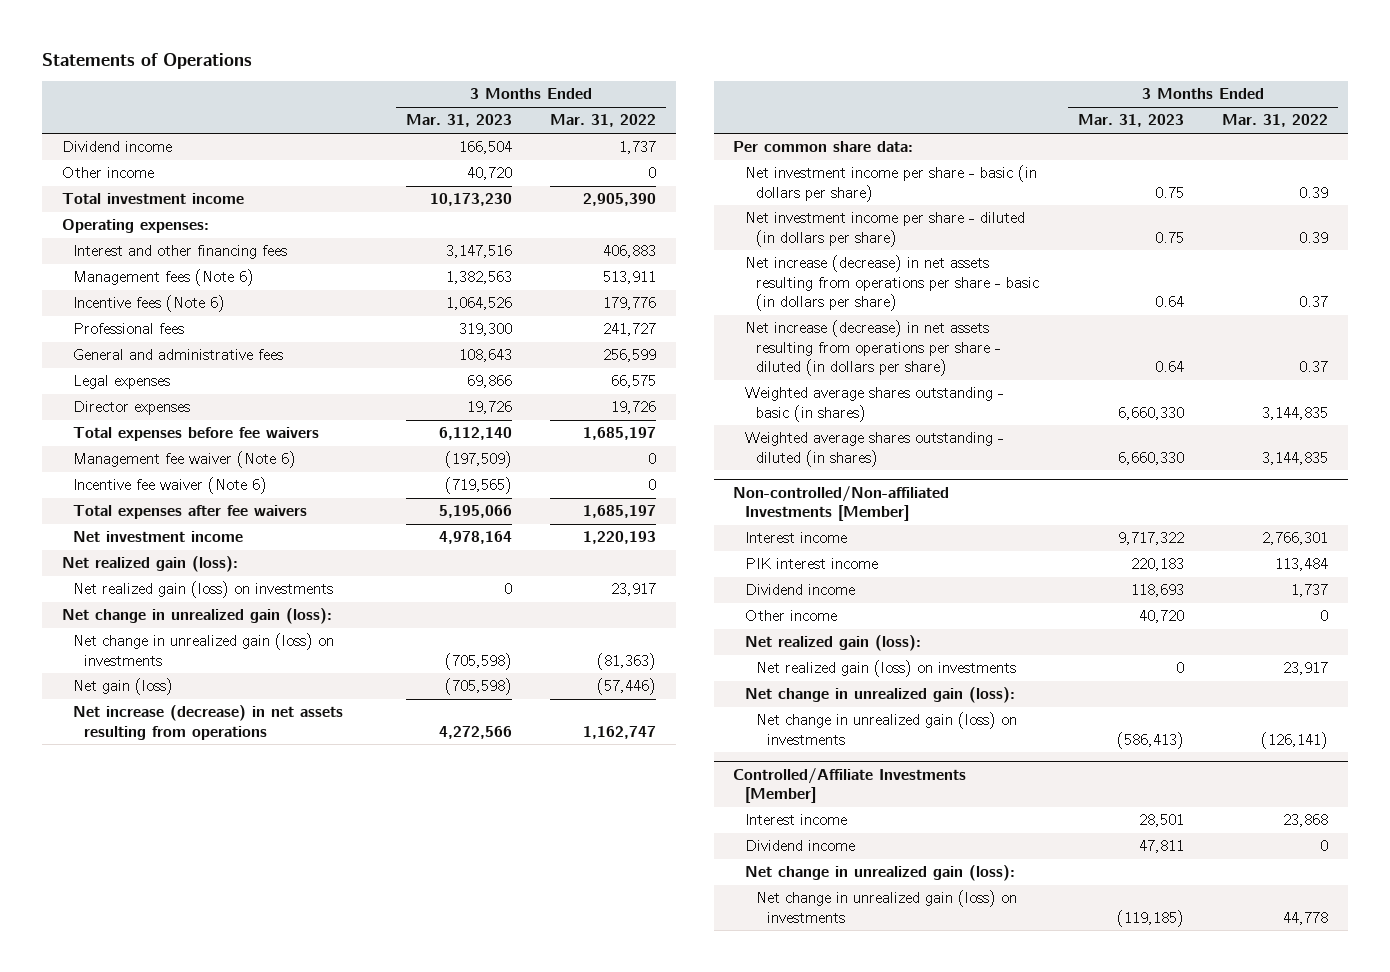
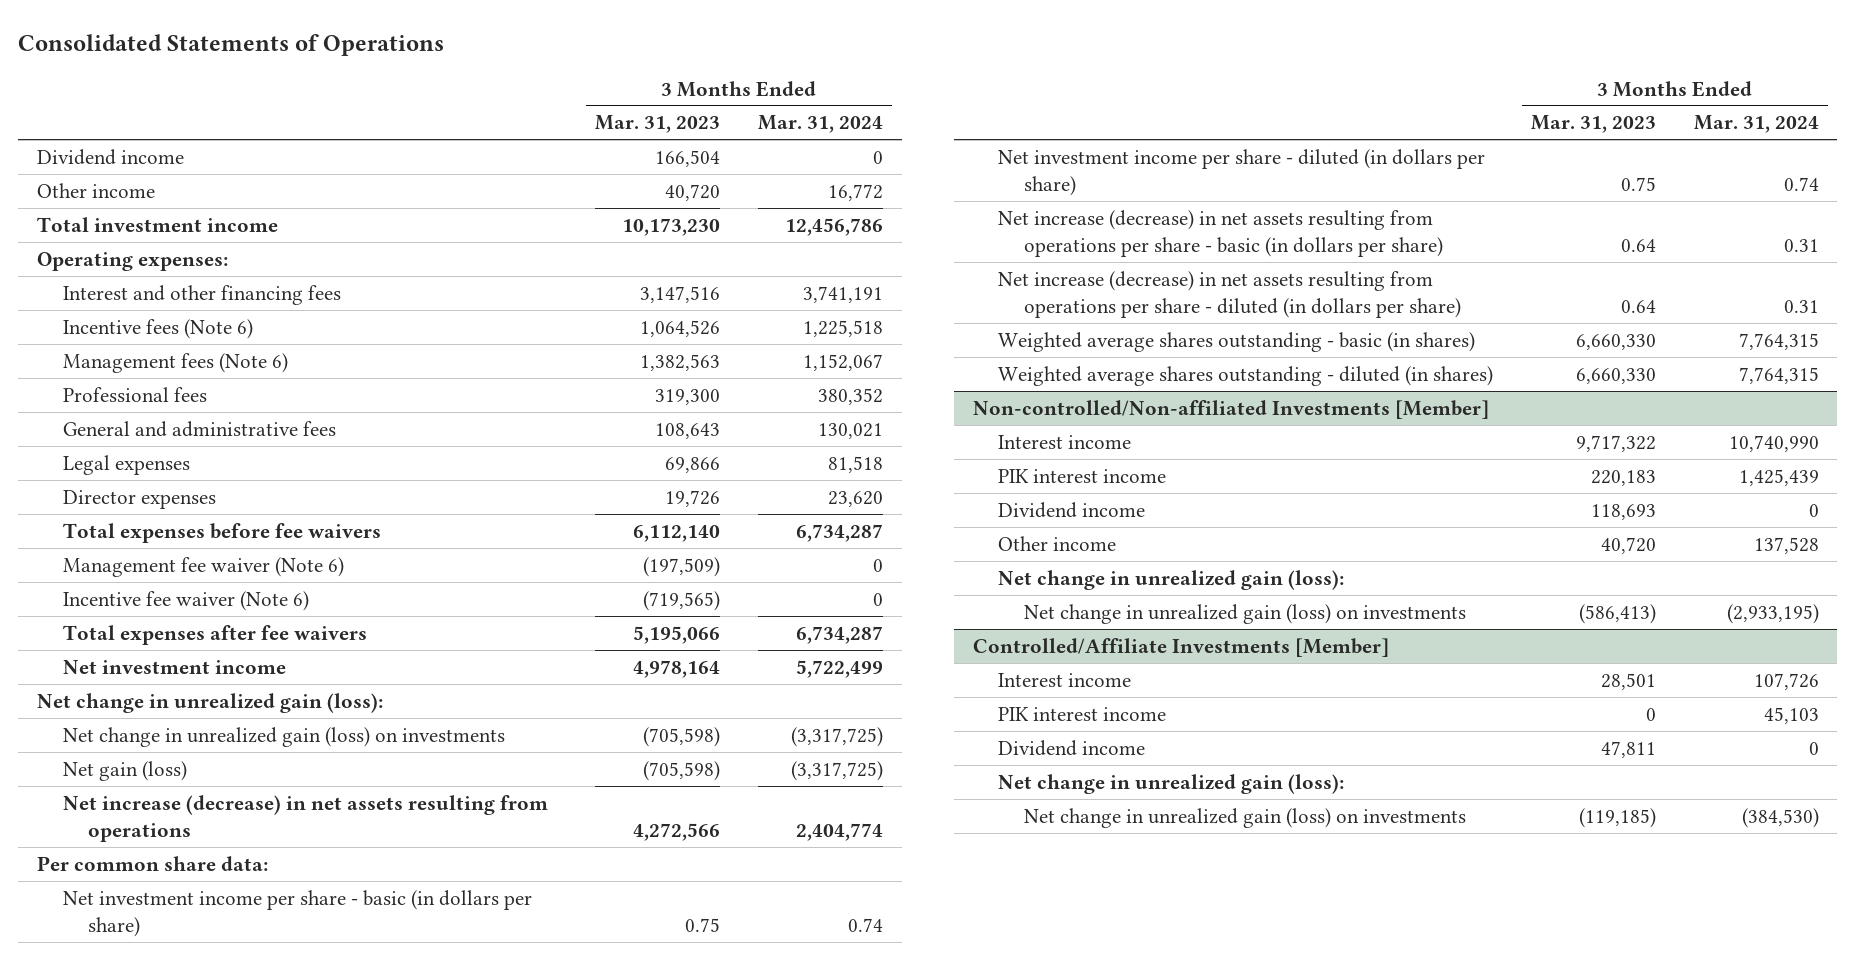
[42,52,253,69] Statements of Operations -> [18,33,445,56] Consolidated Statements of Operations
[550,114,657,128] Mar. 31, 2022 -> none
none -> [757,115,883,134] Mar. 31, 2024
[72,269,254,287] Management fees (Note 6) -> [62,352,288,373] Management fees (Note 6)
[61,556,238,573] Net realized gain (loss): -> none
[72,581,333,599] Net realized gain (loss) on investments -> none
[744,635,921,652] Net realized gain (loss): -> none
[755,660,1016,678] Net realized gain (loss) on investments -> none
none -> [998,706,1167,721] PIK interest income

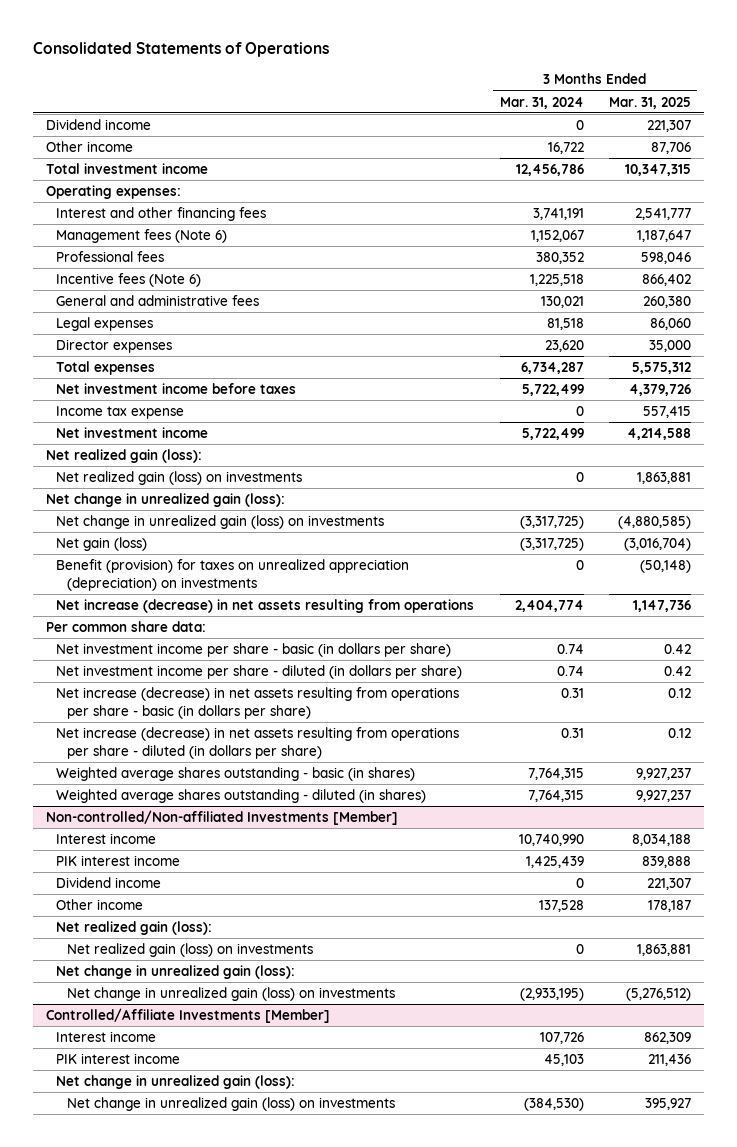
[595,115,721,134] Mar. 31, 2023 -> none
none -> [609,96,692,109] Mar. 31, 2025
[827,183,883,201] 16,772 -> [547,142,584,155] 16,722
[62,318,253,339] Incentive fees (Note 6) -> [56,273,202,288] Incentive fees (Note 6)
[62,522,381,543] Total expenses before fee waivers -> none
[62,556,344,577] Management fee waiver (Note 6) -> none
[62,590,309,611] Incentive fee waiver (Note 6) -> none
[62,624,367,645] Total expenses after fee waivers -> [56,361,156,376] Total expenses
none -> [56,383,297,395] Net investment income before taxes
none -> [56,406,185,420] Income tax expense
none -> [46,449,203,464] Net realized gain (loss):
none -> [56,471,303,486] Net realized gain (loss) on investments
none -> [56,559,410,591] Benefit (provision) for taxes on unrealized appreciation (depreciation) on investments
none -> [56,921,213,936] Net realized gain (loss):
none -> [66,943,313,958] Net realized gain (loss) on investments
[998,739,1146,756] Dividend income -> none

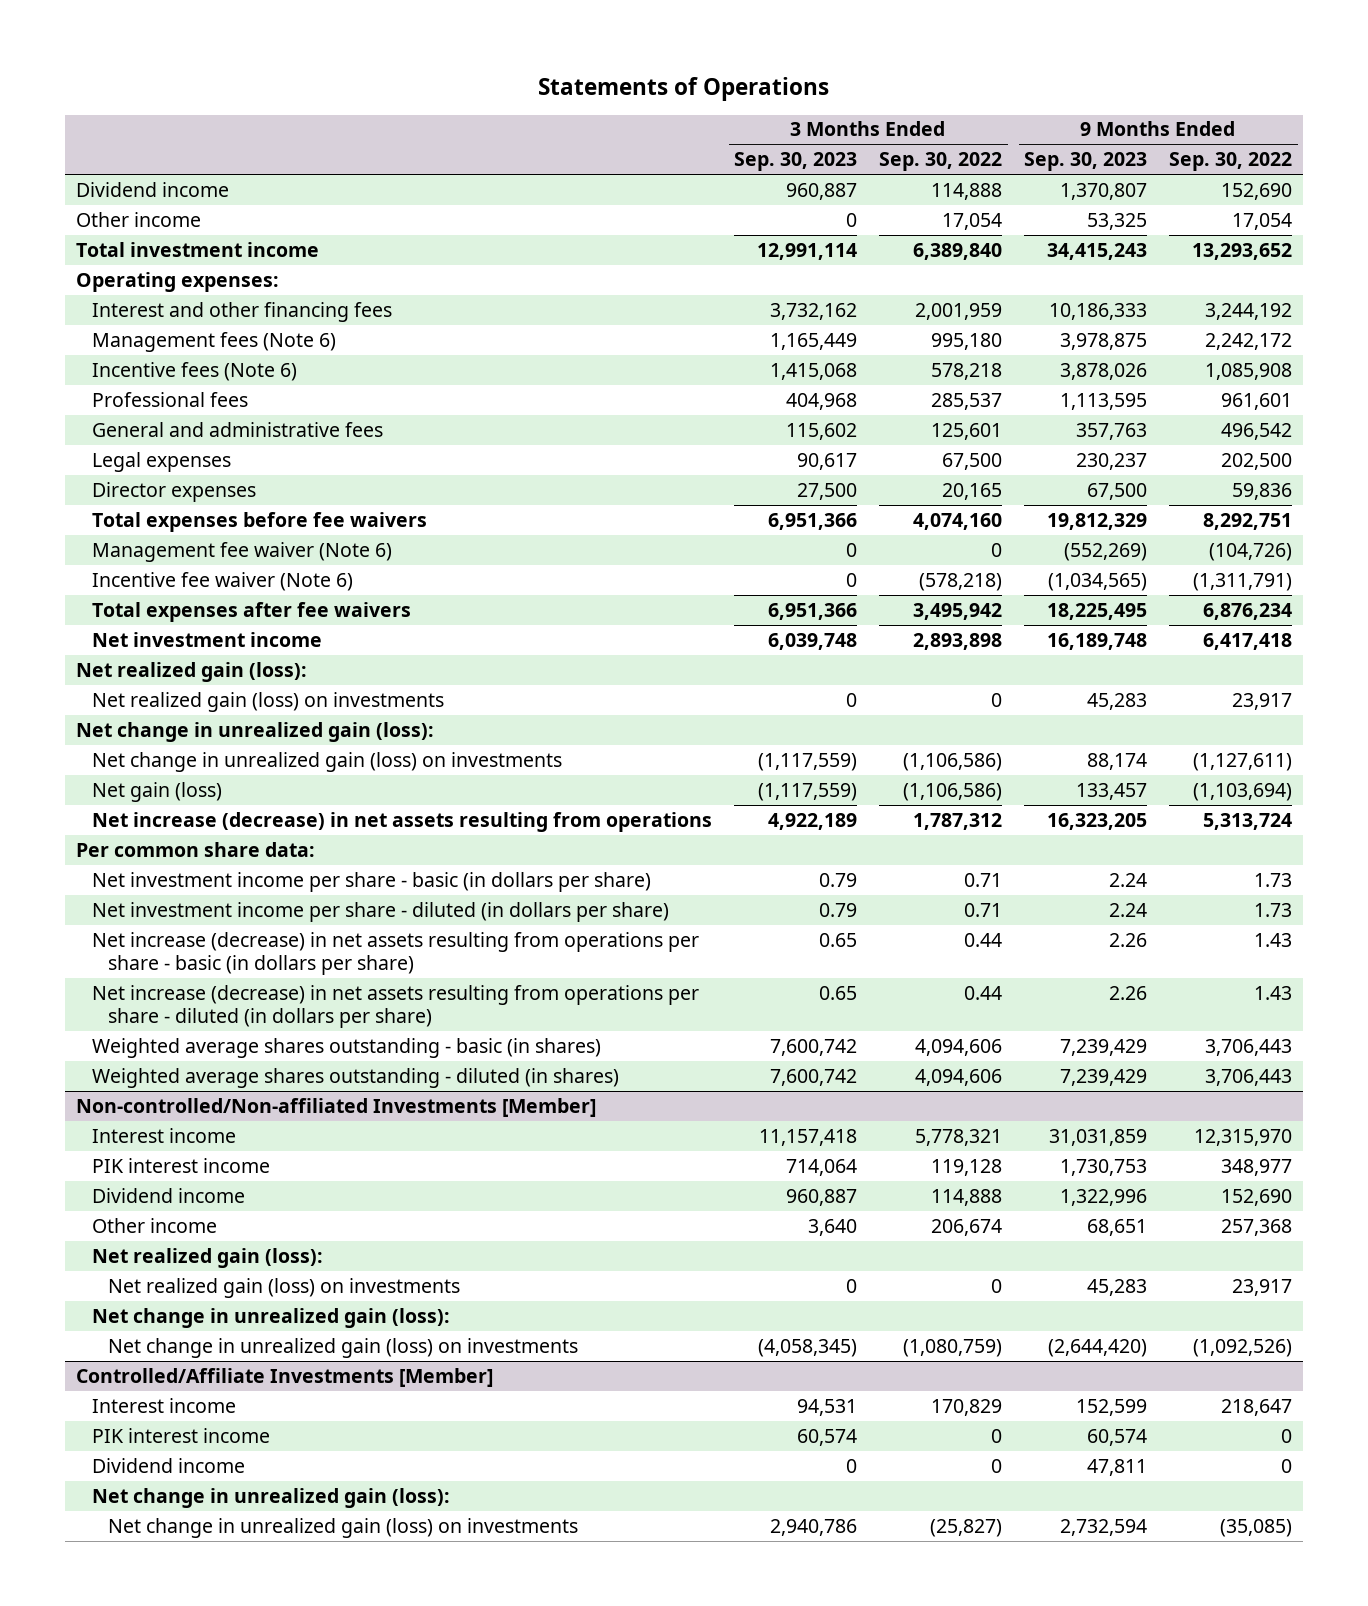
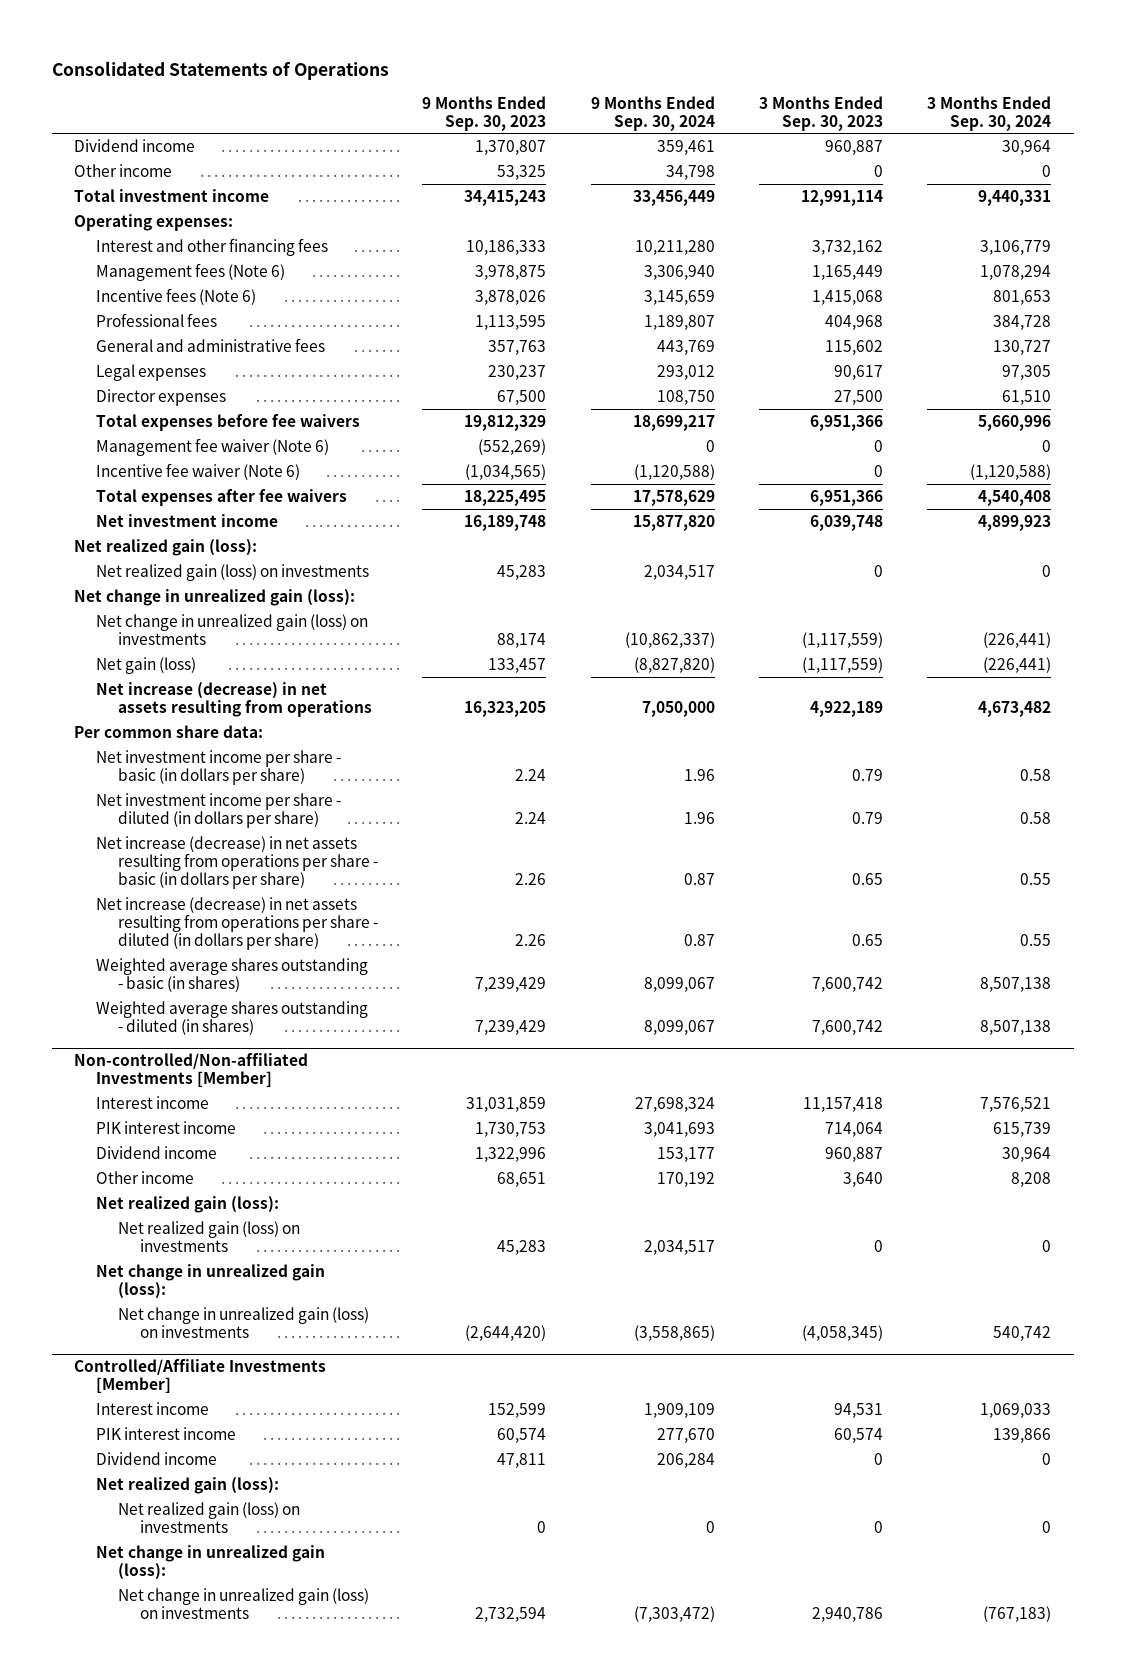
[538,77,830,102] Statements of Operations -> [51,60,389,80] Consolidated Statements of Operations
[879,152,1003,172] Sep. 30, 2022 -> none
[1169,152,1293,172] Sep. 30, 2022 -> none
none -> [590,95,715,131] 9 Months Ended Sep. 30, 2024
none -> [927,95,1052,131] 3 Months Ended Sep. 30, 2024
none -> [95,1476,279,1494] Net realized gain (loss):
none -> [117,1501,300,1533] Net realized gain (loss) on investments

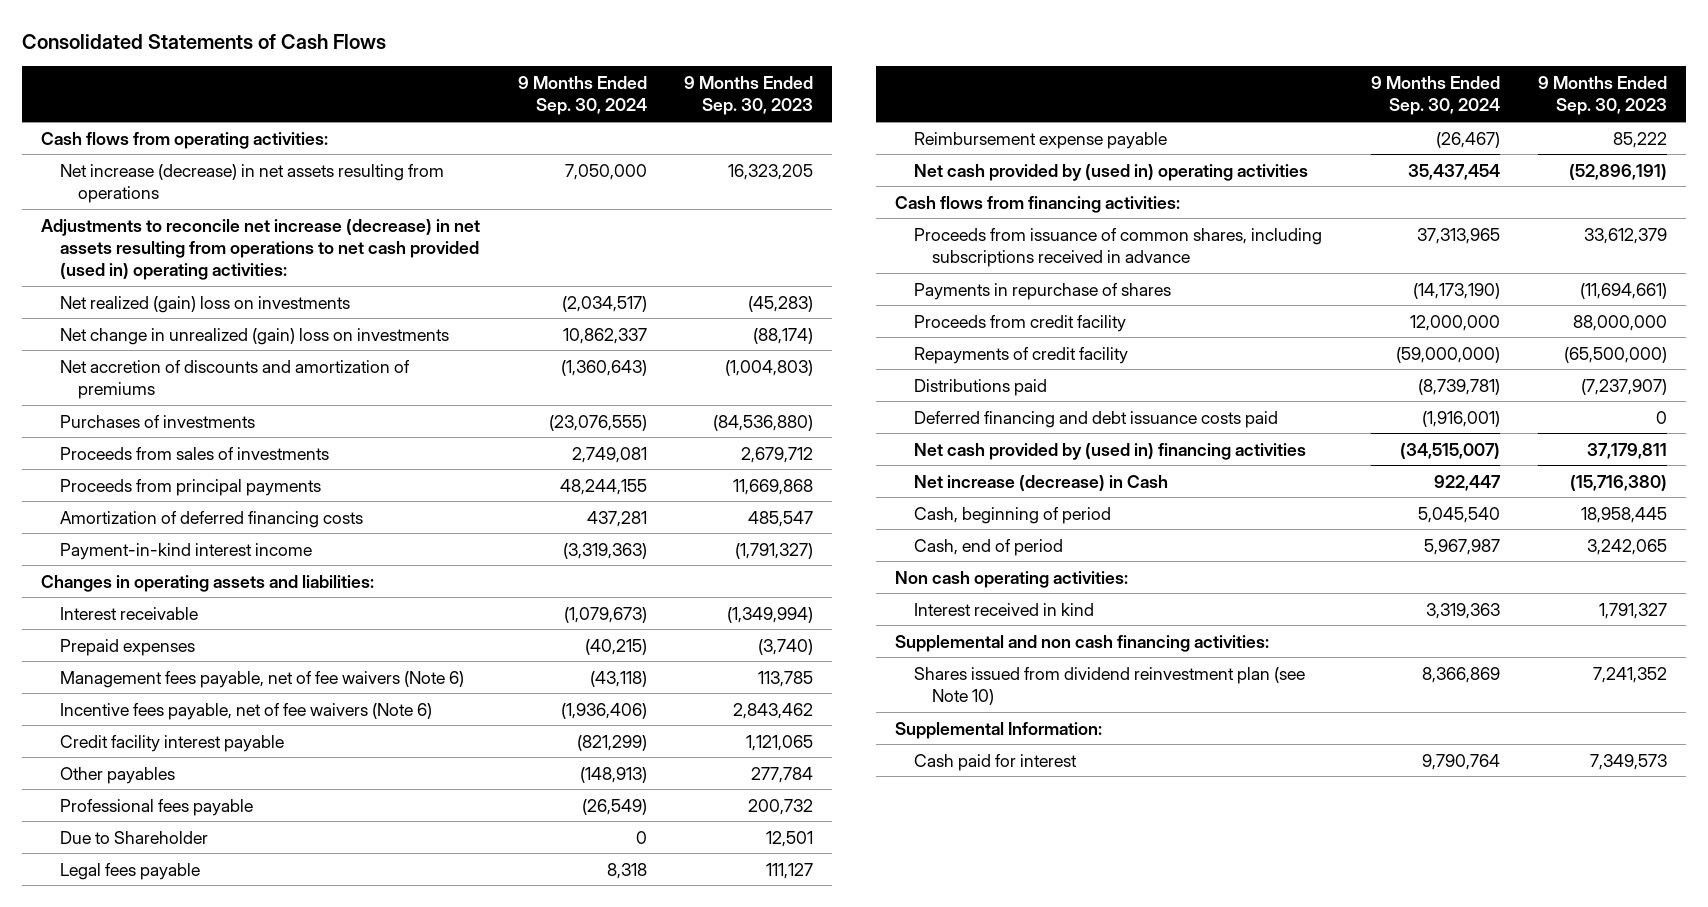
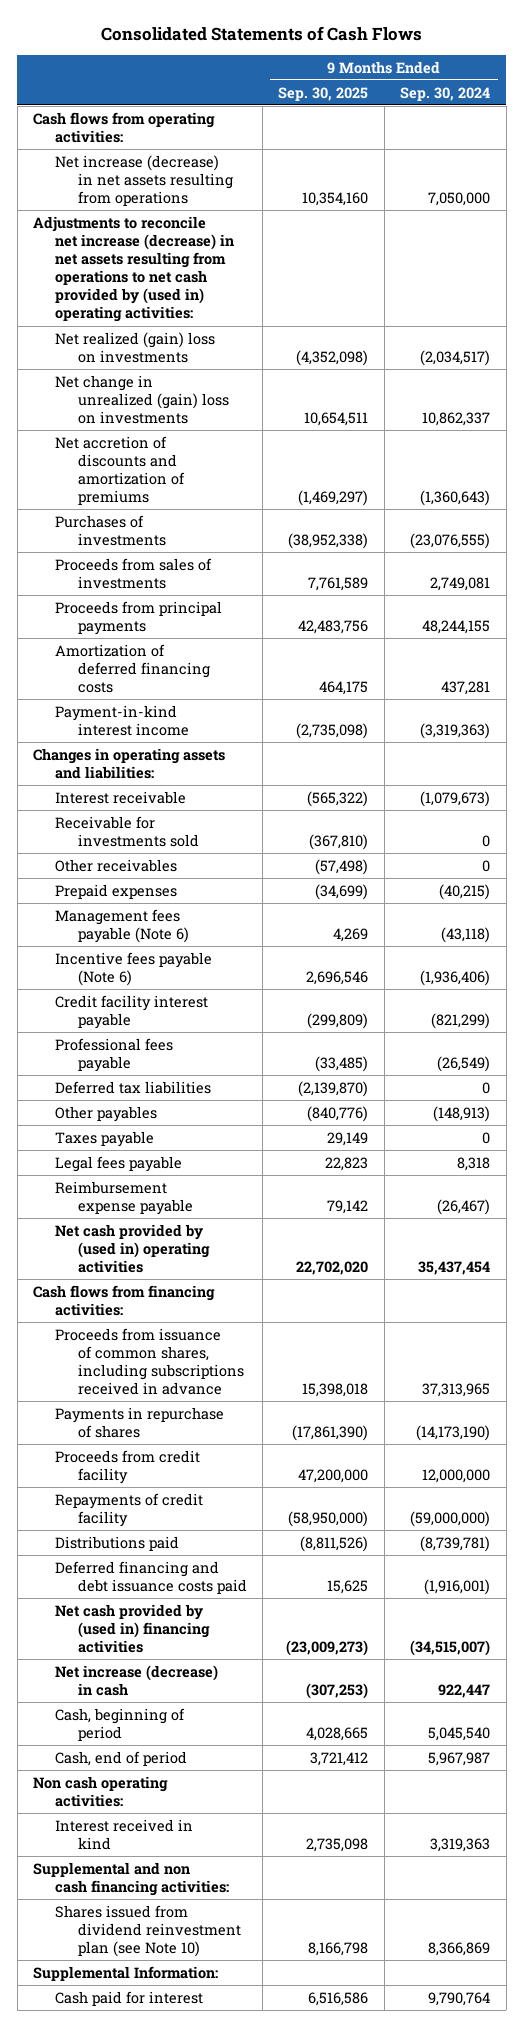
[684,76,814,116] 9 Months Ended Sep. 30, 2023 -> none
none -> [278,86,369,101] Sep. 30, 2025
[40,218,480,281] Adjustments to reconcile net increase (decrease) in net assets resulting from operations to net cash provided (used in) operating activities: -> [33,215,235,323] Adjustments to reconcile net increase (decrease) in net assets resulting from operations to net cash provided by (used in) operating activities:
none -> [55,815,199,847] Receivable for investments sold
none -> [55,858,178,872] Other receivables
[59,670,464,688] Management fees payable, net of fee waivers (Note 6) -> [55,908,189,943] Management fees payable (Note 6)
[59,702,432,720] Incentive fees payable, net of fee waivers (Note 6) -> [55,951,213,986] Incentive fees payable (Note 6)
[59,830,208,844] Due to Shareholder -> none
none -> [55,1080,212,1094] Deferred tax liabilities
[59,766,175,784] Other payables -> [55,1105,158,1122] Other payables
none -> [55,1130,155,1147] Taxes payable
[913,474,1168,491] Net increase (decrease) in Cash -> [55,1664,219,1696] Net increase (decrease) in cash

